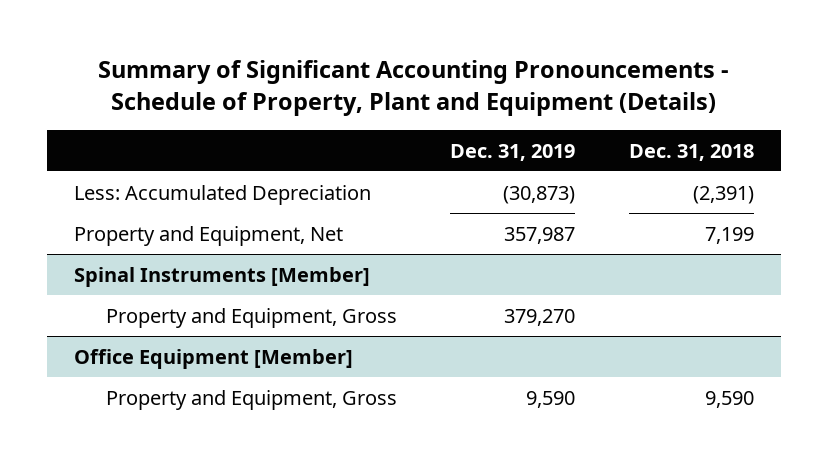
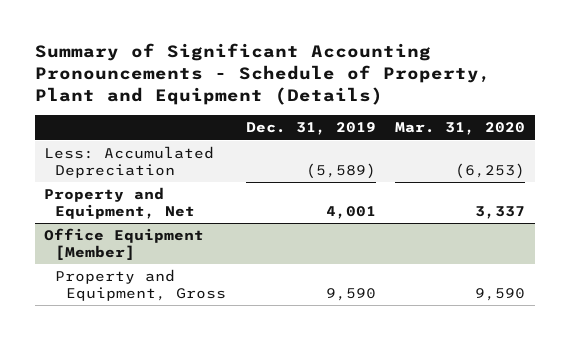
[629,143,755,161] Dec. 31, 2018 -> none
none -> [395,122,526,136] Mar. 31, 2020
[73,266,370,287] Spinal Instruments [Member] -> none
[105,307,397,328] Property and Equipment, Gross -> none
[503,185,576,204] (30,873) -> [305,163,376,180] (5,589)
[504,226,576,244] 357,987 -> [325,206,376,220] 4,001

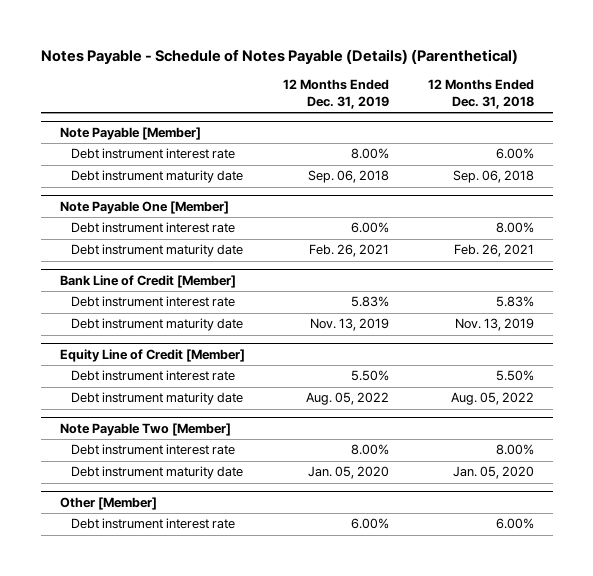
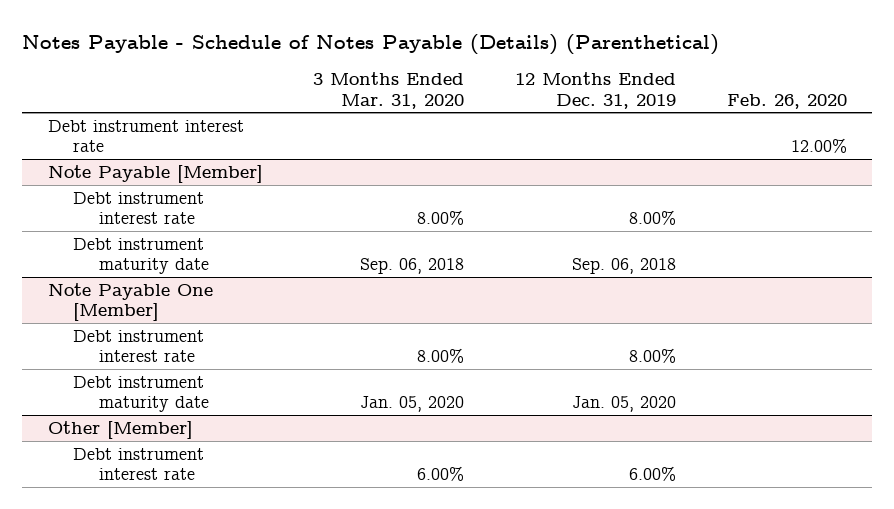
[427,79,534,110] 12 Months Ended Dec. 31, 2018 -> none
none -> [313,72,465,109] 3 Months Ended Mar. 31, 2020
none -> [726,93,847,109] Feb. 26, 2020
none -> [47,119,244,153] Debt instrument interest rate
[70,222,235,234] Debt instrument interest rate -> none
[70,244,243,258] Debt instrument maturity date -> none
[59,274,236,288] Bank Line of Credit [Member] -> none
[70,296,235,308] Debt instrument interest rate -> none
[70,318,243,332] Debt instrument maturity date -> none
[59,348,245,362] Equity Line of Credit [Member] -> none
[70,370,235,382] Debt instrument interest rate -> none
[70,392,243,406] Debt instrument maturity date -> none
[59,422,231,436] Note Payable Two [Member] -> none

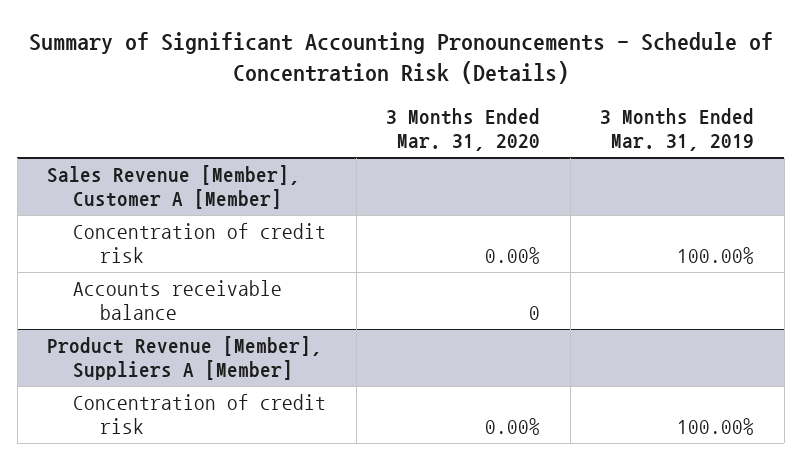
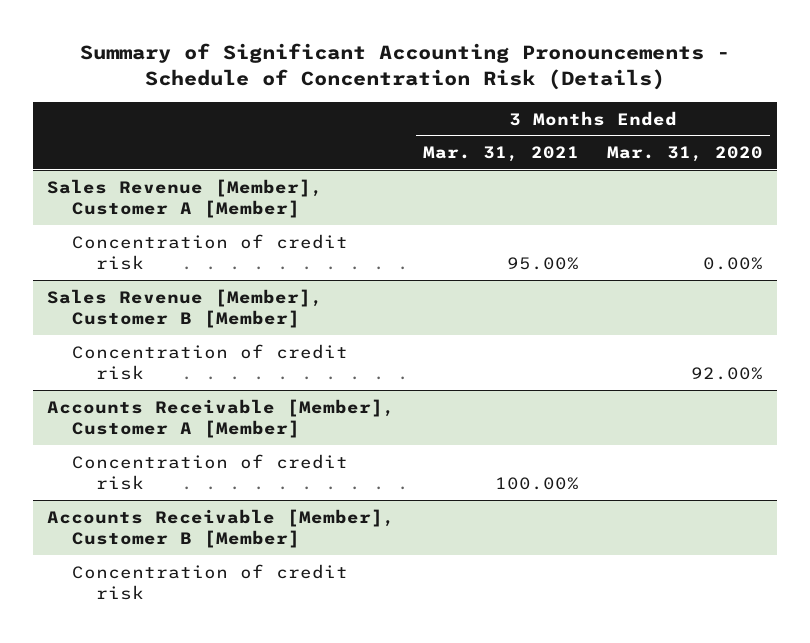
[600,107,755,152] 3 Months Ended Mar. 31, 2019 -> none
none -> [423,145,580,162] Mar. 31, 2021
[73,279,283,321] Accounts receivable balance -> none
[47,335,323,381] Product Revenue [Member], Suppliers A [Member] -> none
none -> [47,288,324,329] Sales Revenue [Member], Customer B [Member]
[485,418,541,436] 0.00% -> [690,367,763,381] 92.00%
none -> [47,398,396,439] Accounts Receivable [Member], Customer A [Member]
none -> [71,453,348,491] Concentration of credit risk
none -> [47,508,396,549] Accounts Receivable [Member], Customer B [Member]
none -> [71,563,348,601] Concentration of credit risk

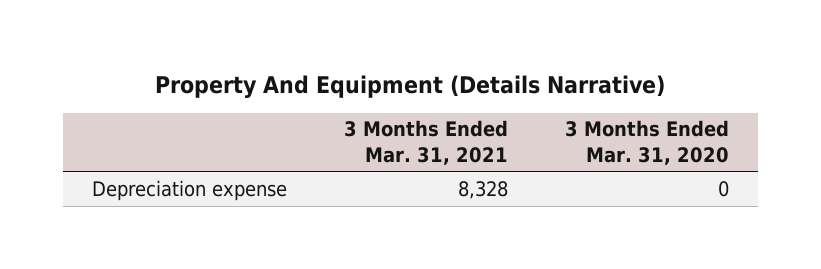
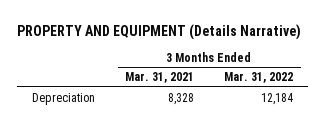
[155,75,666,99] Property And Equipment (Details Narrative) -> [17,24,302,41] PROPERTY AND EQUIPMENT (Details Narrative)
[565,120,730,165] 3 Months Ended Mar. 31, 2020 -> none
none -> [224,72,294,84] Mar. 31, 2022
[91,179,287,201] Depreciation expense -> [32,92,96,105] Depreciation

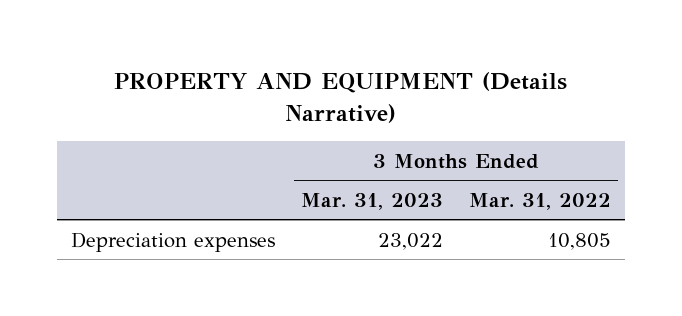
[125,72,195,84] Mar. 31, 2021 -> none
none -> [301,192,444,210] Mar. 31, 2023
[32,92,96,105] Depreciation -> [70,231,275,252] Depreciation expenses
[261,92,294,105] 12,184 -> [548,232,612,250] 10,805

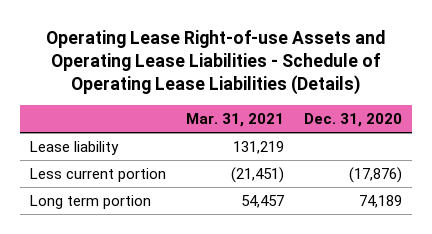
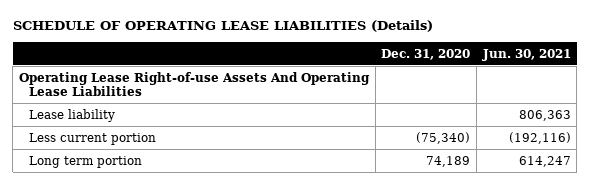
[46,29,386,96] Operating Lease Right-of-use Assets and Operating Lease Liabilities - Schedule of Operating Lease Liabilities (Details) -> [12,20,433,33] SCHEDULE OF OPERATING LEASE LIABILITIES (Details)
[186,113,285,128] Mar. 31, 2021 -> none
none -> [481,48,571,61] Jun. 30, 2021
none -> [18,71,370,96] Operating Lease Right-of-use Assets And Operating Lease Liabilities
[348,166,402,183] (17,876) -> [416,131,471,144] (75,340)

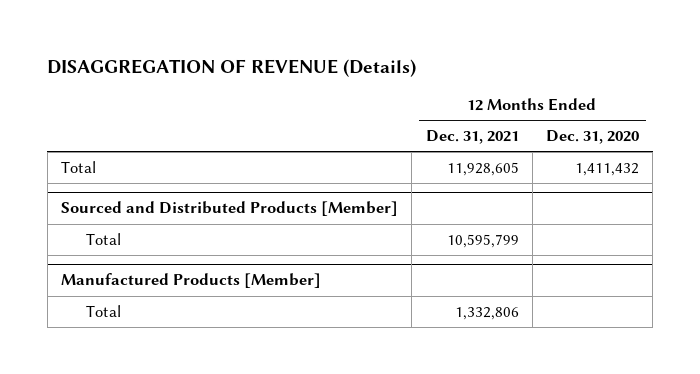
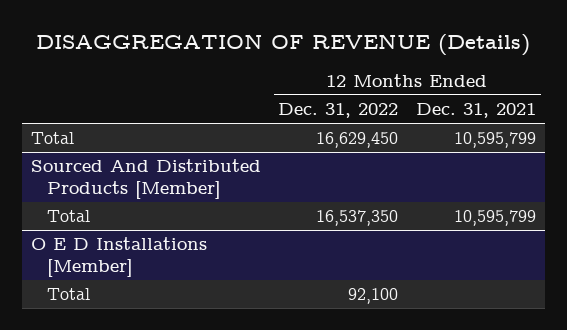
[546,130,640,145] Dec. 31, 2020 -> none
none -> [278,103,399,119] Dec. 31, 2022
[61,160,97,173] Total -> none
[61,201,399,217] Sourced and Distributed Products [Member] -> none
[61,273,322,289] Manufactured Products [Member] -> none
none -> [30,159,261,199] Sourced And Distributed Products [Member]
[454,306,519,320] 1,332,806 -> [454,210,537,227] 10,595,799
none -> [30,237,207,277] O E D Installations [Member]
none -> [46,288,90,301] Total

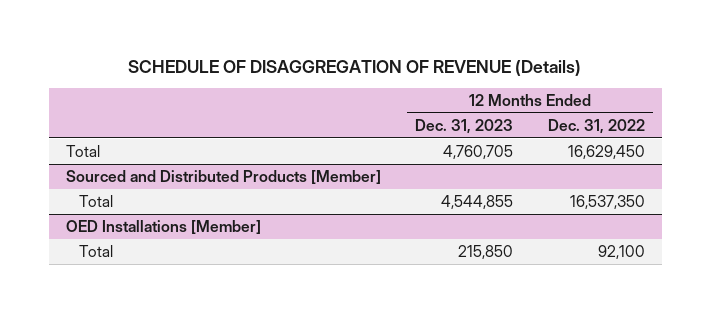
[36,33,531,56] DISAGGREGATION OF REVENUE (Details) -> [128,59,582,76] SCHEDULE OF DISAGGREGATION OF REVENUE (Details)
[416,103,537,119] Dec. 31, 2021 -> none
none -> [415,118,514,134] Dec. 31, 2023
[30,159,261,199] Sourced And Distributed Products [Member] -> [65,170,381,185] Sourced and Distributed Products [Member]
[30,237,207,277] O E D Installations [Member] -> [65,220,261,235] OED Installations [Member]

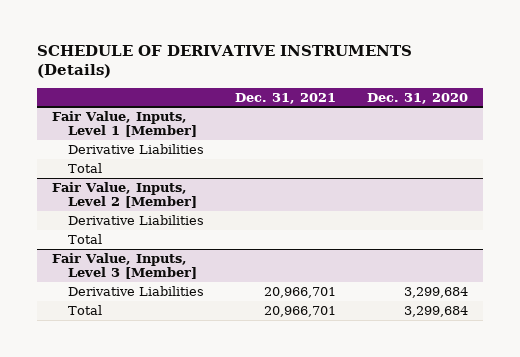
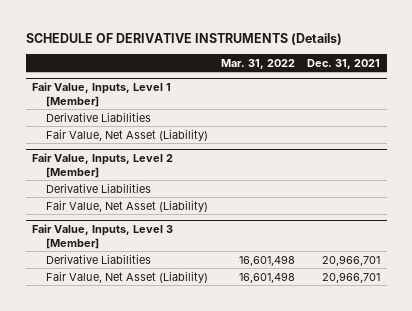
[366,92,468,104] Dec. 31, 2020 -> none
none -> [220,58,295,69] Mar. 31, 2022
[67,162,102,173] Total -> [46,128,209,141] Fair Value, Net Asset (Liability)
[67,233,102,244] Total -> [46,199,209,212] Fair Value, Net Asset (Liability)
[67,304,102,315] Total -> [46,270,209,283] Fair Value, Net Asset (Liability)

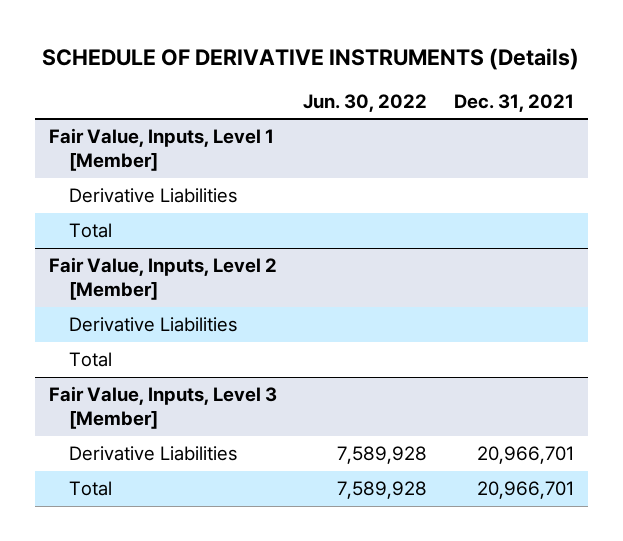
[220,58,295,69] Mar. 31, 2022 -> none
none -> [303,93,428,112] Jun. 30, 2022
[46,128,209,141] Fair Value, Net Asset (Liability) -> none
none -> [69,223,113,239] Total
[46,199,209,212] Fair Value, Net Asset (Liability) -> none
none -> [69,352,113,368] Total
[46,270,209,283] Fair Value, Net Asset (Liability) -> [69,481,113,497] Total

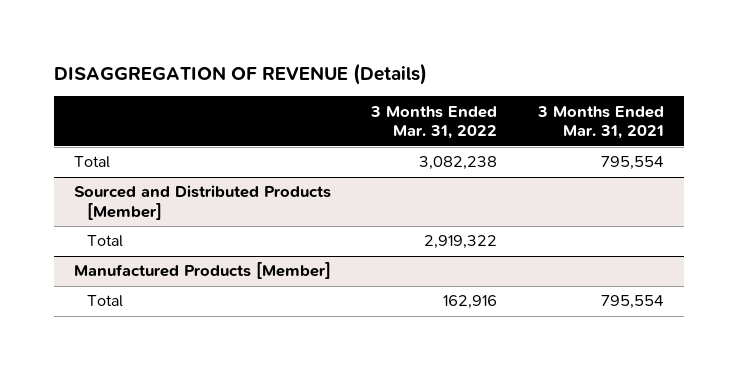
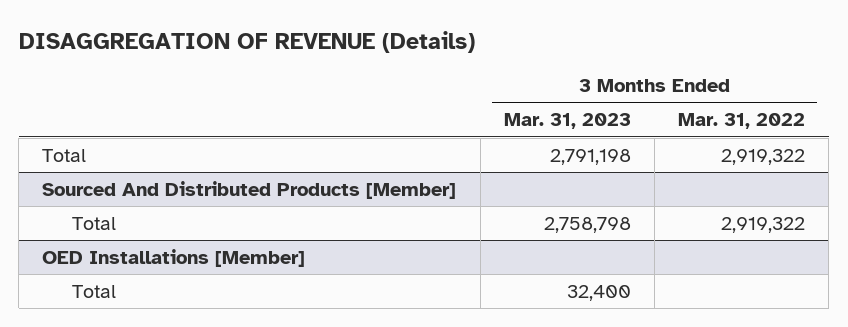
[536,105,664,140] 3 Months Ended Mar. 31, 2021 -> none
none -> [503,113,631,130] Mar. 31, 2023
[74,156,111,169] Total -> none
[74,185,332,220] Sourced and Distributed Products [Member] -> none
[74,262,332,280] Manufactured Products [Member] -> none
none -> [42,180,457,199] Sourced And Distributed Products [Member]
[443,295,498,310] 162,916 -> [721,216,806,233] 2,919,322
none -> [42,248,306,267] OED Installations [Member]
none -> [71,284,116,298] Total

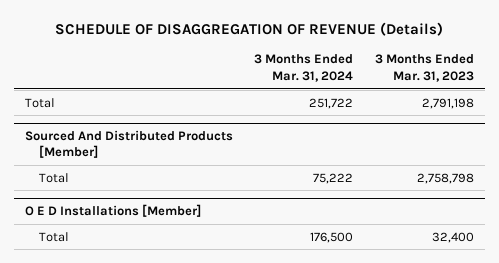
[18,30,475,53] DISAGGREGATION OF REVENUE (Details) -> [55,21,444,36] SCHEDULE OF DISAGGREGATION OF REVENUE (Details)
[678,113,806,130] Mar. 31, 2022 -> none
none -> [254,54,354,82] 3 Months Ended Mar. 31, 2024
[42,248,306,267] OED Installations [Member] -> [24,204,201,218] O E D Installations [Member]

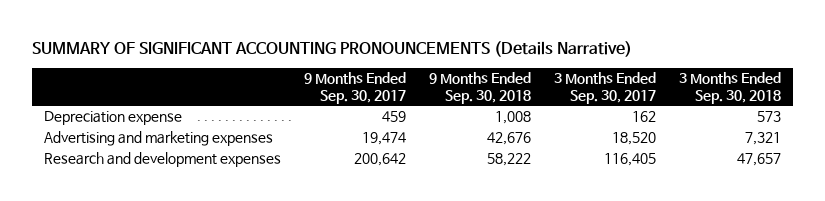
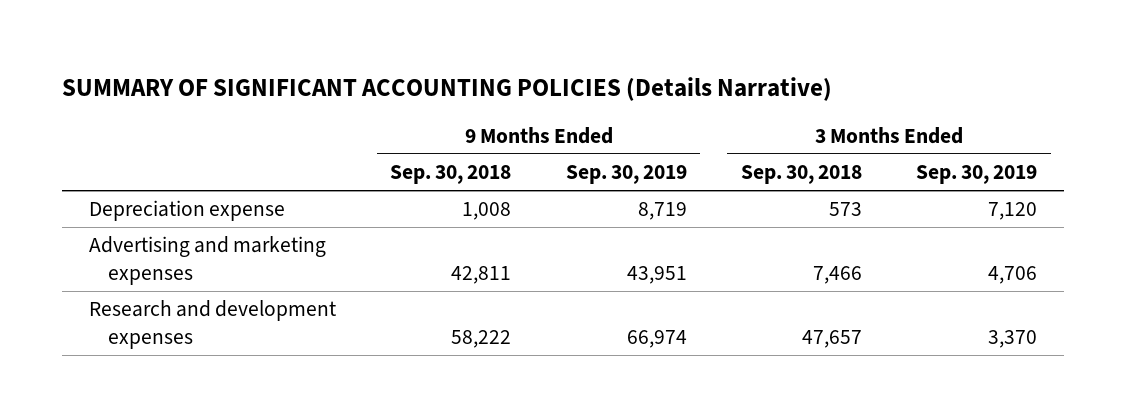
[32,40,633,57] SUMMARY OF SIGNIFICANT ACCOUNTING PRONOUNCEMENTS (Details Narrative) -> [62,76,833,101] SUMMARY OF SIGNIFICANT ACCOUNTING POLICIES (Details Narrative)
[303,72,406,104] 9 Months Ended Sep. 30, 2017 -> none
[554,72,657,104] 3 Months Ended Sep. 30, 2017 -> none
none -> [565,164,687,184] Sep. 30, 2019
none -> [916,164,1038,184] Sep. 30, 2019
[487,132,532,146] 42,676 -> [451,265,512,284] 42,811
[745,132,782,146] 7,321 -> [812,265,862,284] 7,466

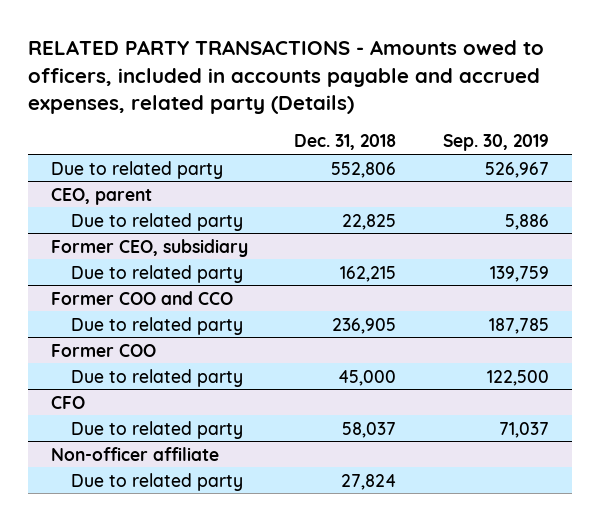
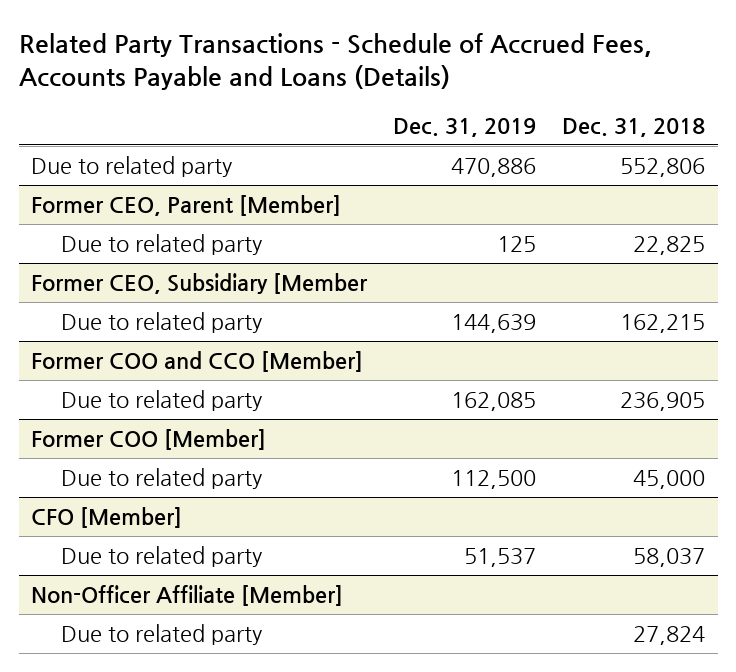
[27,40,544,115] RELATED PARTY TRANSACTIONS - Amounts owed to officers, included in accounts payable and accrued expenses, related party (Details) -> [18,32,652,90] Related Party Transactions - Schedule of Accrued Fees, Accounts Payable and Loans (Details)
[442,134,549,152] Sep. 30, 2019 -> none
none -> [393,117,537,137] Dec. 31, 2019
[50,187,152,205] CEO, parent -> [31,194,342,216] Former CEO, Parent [Member]
[50,238,248,257] Former CEO, subsidiary -> [31,272,369,294] Former CEO, Subsidiary [Member
[50,290,233,305] Former COO and CCO -> [31,350,364,372] Former COO and CCO [Member]
[50,343,156,357] Former COO -> [31,428,267,450] Former COO [Member]
[50,395,85,409] CFO -> [31,506,183,528] CFO [Member]
[50,446,219,461] Non-officer affiliate -> [31,584,344,606] Non-Officer Affiliate [Member]

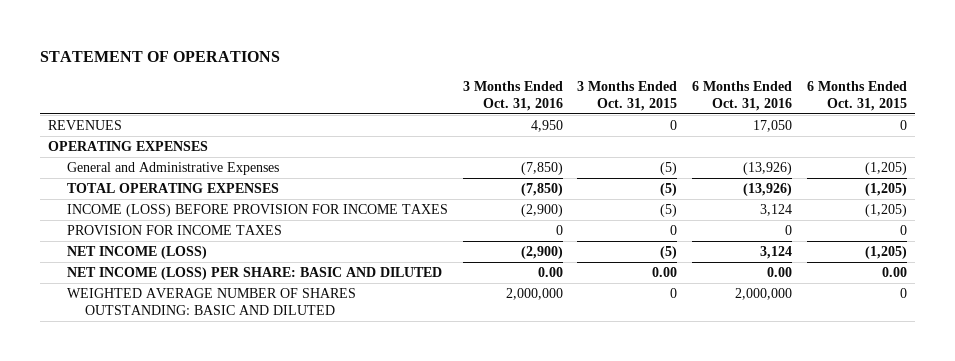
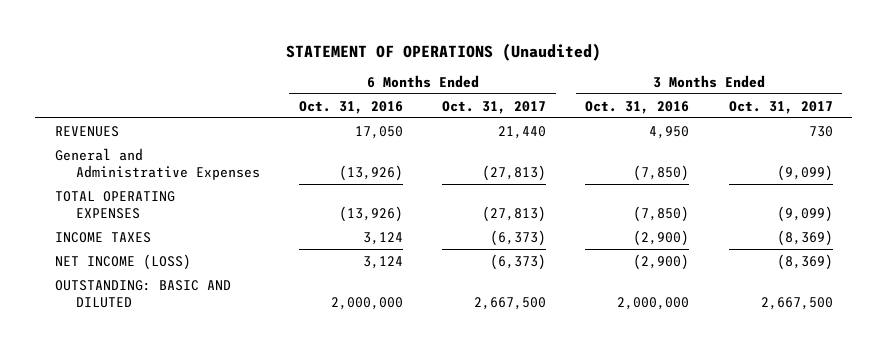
[40,51,281,63] STATEMENT OF OPERATIONS -> [285,42,601,61] STATEMENT OF OPERATIONS (Unaudited)
[577,80,678,111] 3 Months Ended Oct. 31, 2015 -> none
[807,80,908,111] 6 Months Ended Oct. 31, 2015 -> none
none -> [442,100,547,114] Oct. 31, 2017
none -> [728,100,833,114] Oct. 31, 2017
[47,140,208,151] OPERATING EXPENSES -> none
[66,224,282,235] PROVISION FOR INCOME TAXES -> none
[66,203,448,217] INCOME (LOSS) BEFORE PROVISION FOR INCOME TAXES -> [54,231,151,243] INCOME TAXES
[66,266,442,280] NET INCOME (LOSS) PER SHARE: BASIC AND DILUTED -> none
[66,287,356,315] WEIGHTED AVERAGE NUMBER OF SHARES OUTSTANDING: BASIC AND DILUTED -> [54,279,231,308] OUTSTANDING: BASIC AND DILUTED

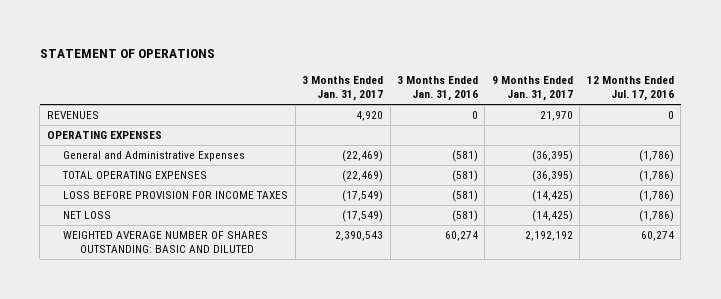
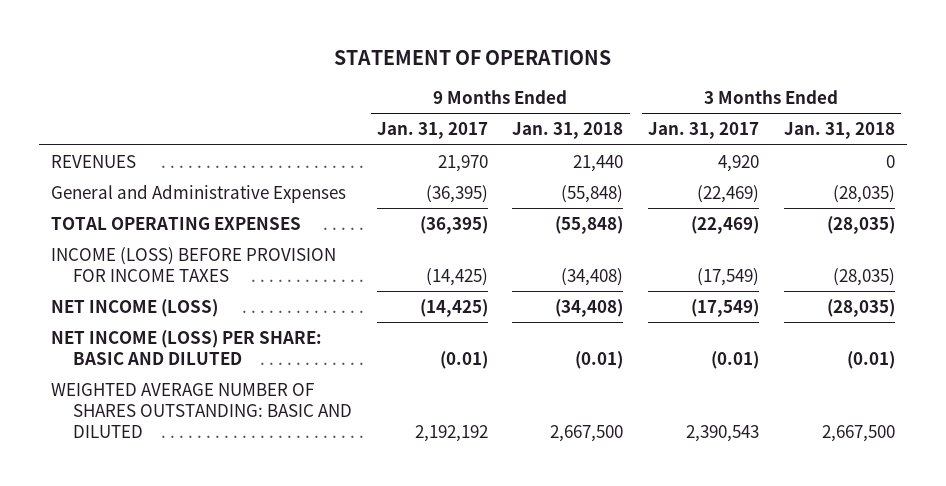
[397,76,479,102] 3 Months Ended Jan. 31, 2016 -> none
[586,76,674,102] 12 Months Ended Jul. 17, 2016 -> none
none -> [512,122,624,140] Jan. 31, 2018
none -> [783,122,895,140] Jan. 31, 2018
[46,131,162,140] OPERATING EXPENSES -> none
[63,191,289,200] LOSS BEFORE PROVISION FOR INCOME TAXES -> [51,246,337,282] INCOME (LOSS) BEFORE PROVISION FOR INCOME TAXES
[63,211,112,220] NET LOSS -> [51,298,219,317] NET INCOME (LOSS)
none -> [51,329,323,365] NET INCOME (LOSS) PER SHARE: BASIC AND DILUTED

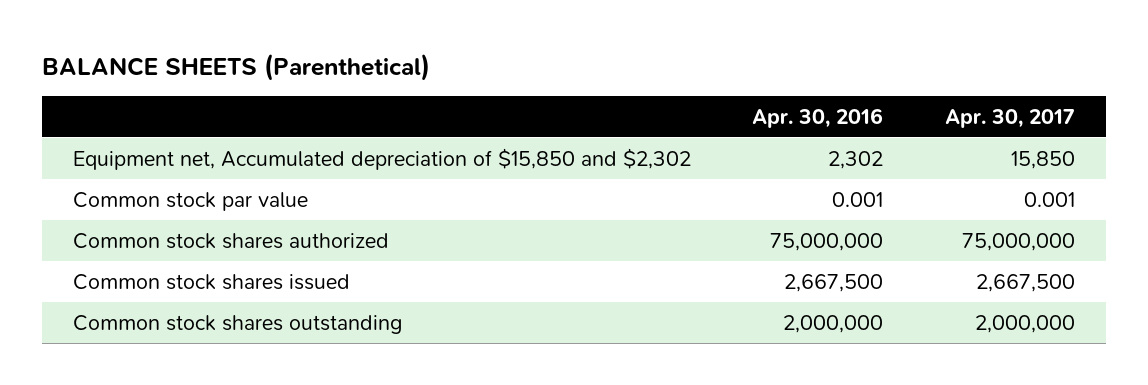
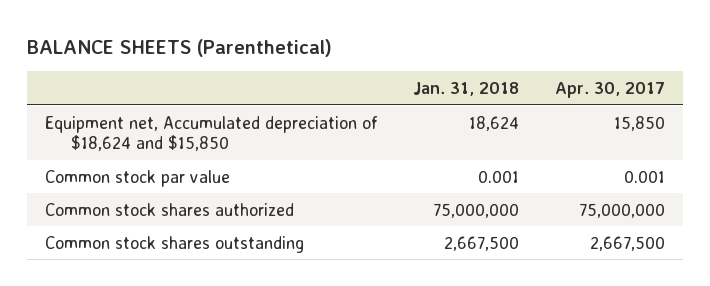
[752,107,884,128] Apr. 30, 2016 -> none
none -> [413,82,520,97] Jan. 31, 2018
[72,147,691,170] Equipment net, Accumulated depreciation of $15,850 and $2,302 -> [44,115,378,152] Equipment net, Accumulated depreciation of $18,624 and $15,850
[72,273,350,290] Common stock shares issued -> none
[975,314,1076,333] 2,000,000 -> [590,235,666,251] 2,667,500

